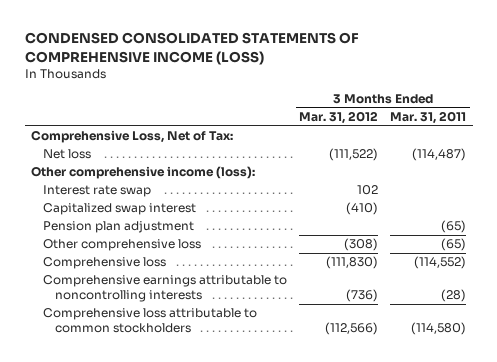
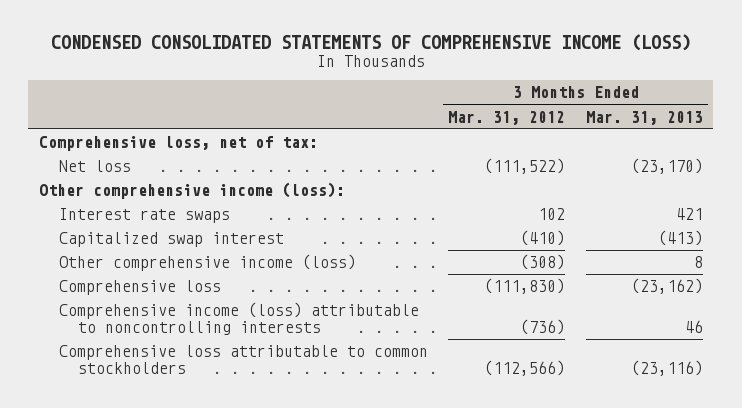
[390,111,467,125] Mar. 31, 2011 -> none
none -> [585,110,703,125] Mar. 31, 2013
[31,130,234,144] Comprehensive Loss, Net of Tax: -> [38,136,318,152] Comprehensive loss, net of tax:
[42,185,151,198] Interest rate swap -> [58,208,230,224] Interest rate swaps
[42,221,194,234] Pension plan adjustment -> none
[42,239,201,252] Other comprehensive loss -> [58,254,356,272] Other comprehensive income (loss)
[42,275,287,303] Comprehensive earnings attributable to noncontrolling interests -> [58,302,419,335] Comprehensive income (loss) attributable to noncontrolling interests

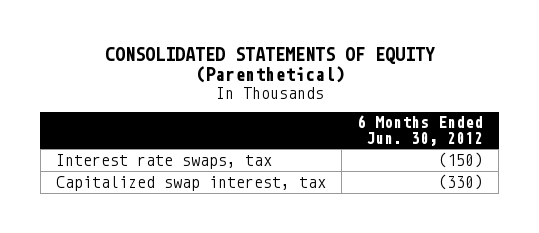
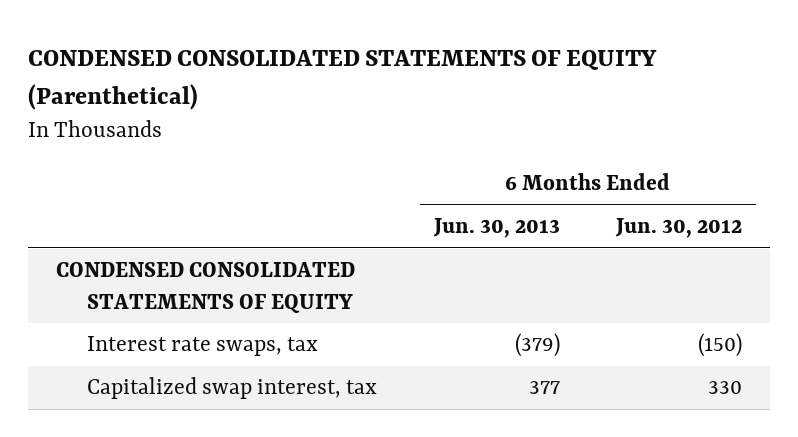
[104,46,435,83] CONSOLIDATED STATEMENTS OF EQUITY (Parenthetical) -> [28,50,658,111] CONDENSED CONSOLIDATED STATEMENTS OF EQUITY (Parenthetical)
none -> [432,218,560,239] Jun. 30, 2013
none -> [56,262,356,313] CONDENSED CONSOLIDATED STATEMENTS OF EQUITY
[438,173,484,190] (330) -> [707,381,742,395] 330

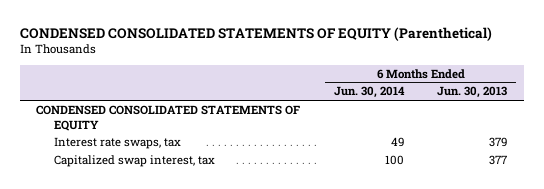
[614,218,742,239] Jun. 30, 2012 -> none
none -> [333,86,405,99] Jun. 30, 2014
[514,333,560,358] (379) -> [489,137,508,148] 379

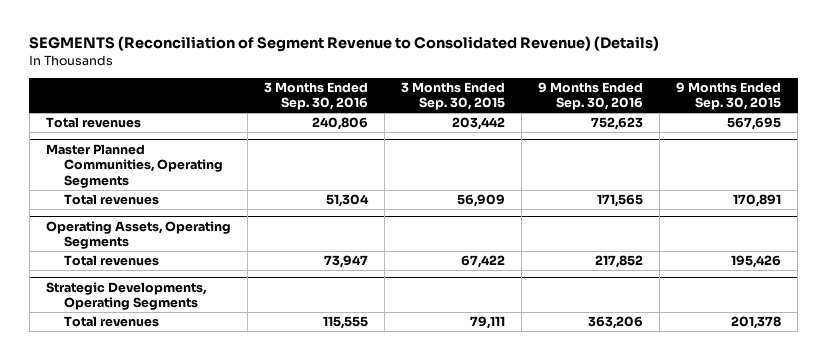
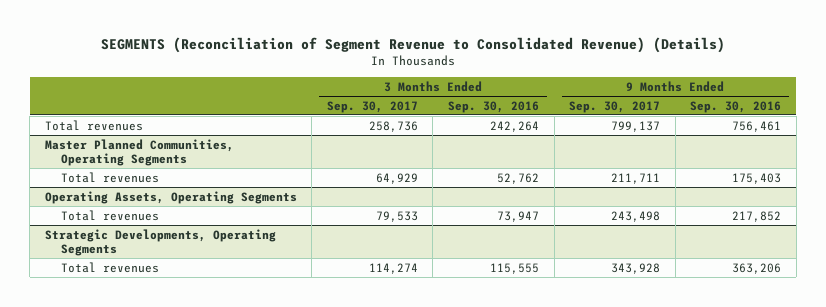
[400,81,505,111] 3 Months Ended Sep. 30, 2015 -> none
[676,81,782,111] 9 Months Ended Sep. 30, 2015 -> none
none -> [326,100,418,113] Sep. 30, 2017
none -> [569,100,661,113] Sep. 30, 2017
[311,117,368,131] 240,806 -> [490,120,540,132] 242,264
[591,117,644,131] 752,623 -> [732,120,782,132] 756,461
[325,194,369,208] 51,304 -> [497,172,540,184] 52,762
[597,194,644,208] 171,565 -> [732,172,782,184] 175,403

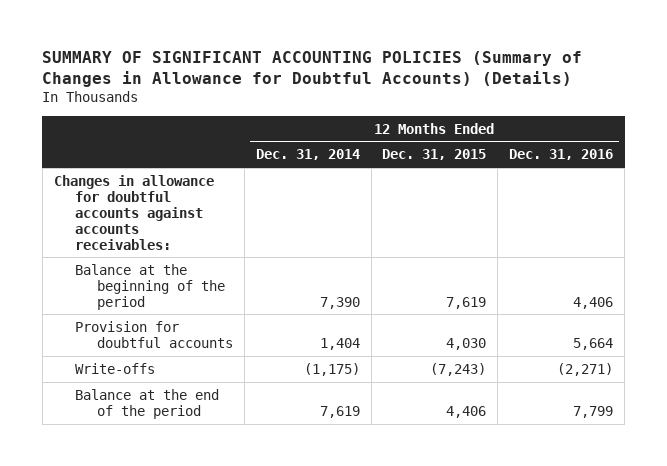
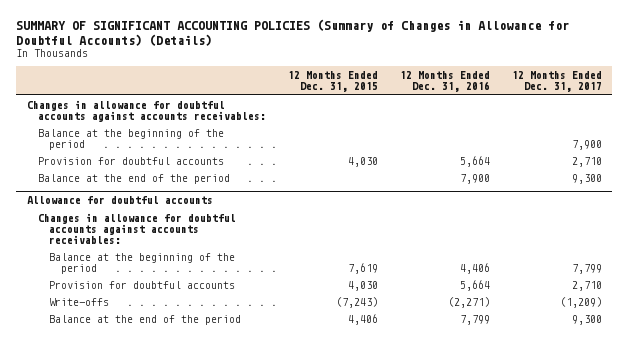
[255,149,360,161] Dec. 31, 2014 -> none
none -> [511,71,602,93] 12 Months Ended Dec. 31, 2017
none -> [38,128,225,150] Balance at the beginning of the period
none -> [38,156,225,165] Provision for doubtful accounts
none -> [38,173,231,184] Balance at the end of the period
none -> [26,196,213,205] Allowance for doubtful accounts
none -> [38,212,237,245] Changes in allowance for doubtful accounts against accounts receivables:

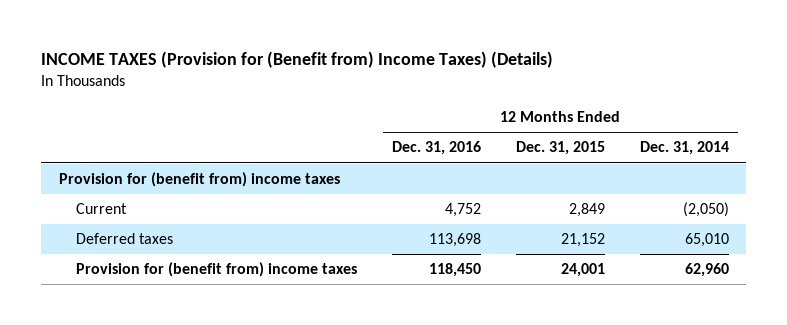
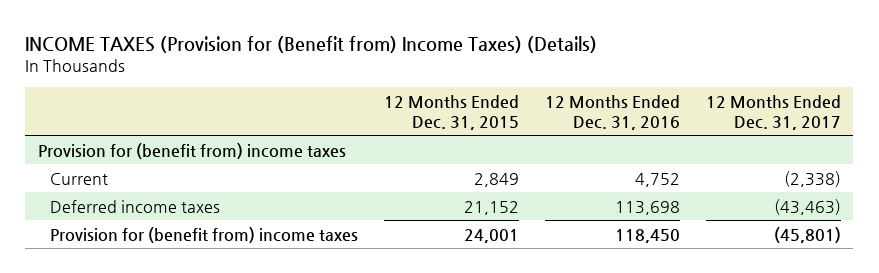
[639,141,729,156] Dec. 31, 2014 -> none
none -> [705,94,841,130] 12 Months Ended Dec. 31, 2017
[76,233,174,245] Deferred taxes -> [50,199,221,213] Deferred income taxes

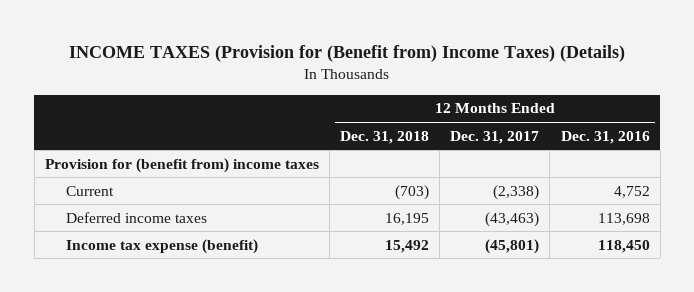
[384,94,520,130] 12 Months Ended Dec. 31, 2015 -> none
none -> [340,130,430,144] Dec. 31, 2018
[50,226,359,243] Provision for (benefit from) income taxes -> [65,238,258,254] Income tax expense (benefit)

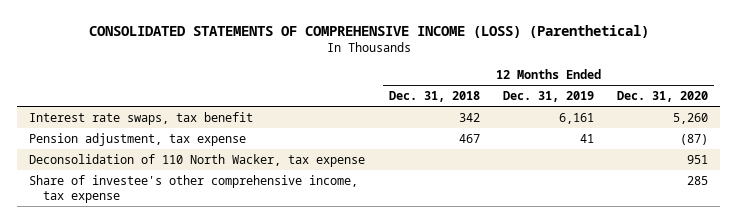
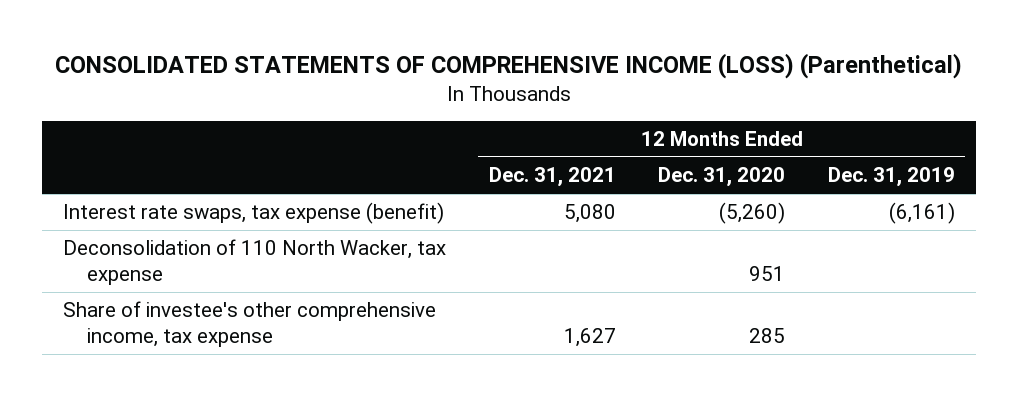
[388,90,480,102] Dec. 31, 2018 -> none
none -> [488,167,616,188] Dec. 31, 2021
[29,132,247,146] Pension adjustment, tax expense -> none
[29,111,254,125] Interest rate swaps, tax benefit -> [63,202,445,225] Interest rate swaps, tax expense (benefit)
[559,112,595,124] 6,161 -> [888,202,955,225] (6,161)
[673,112,709,124] 5,260 -> [719,202,786,225] (5,260)

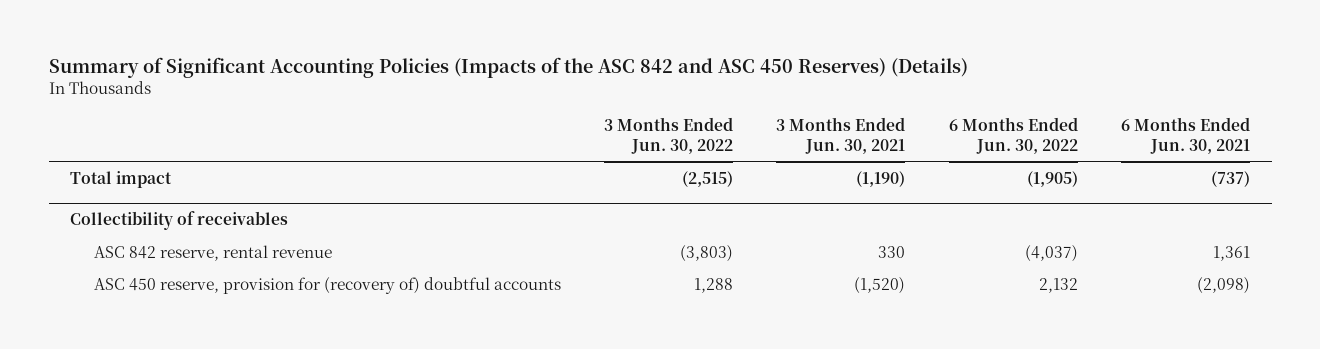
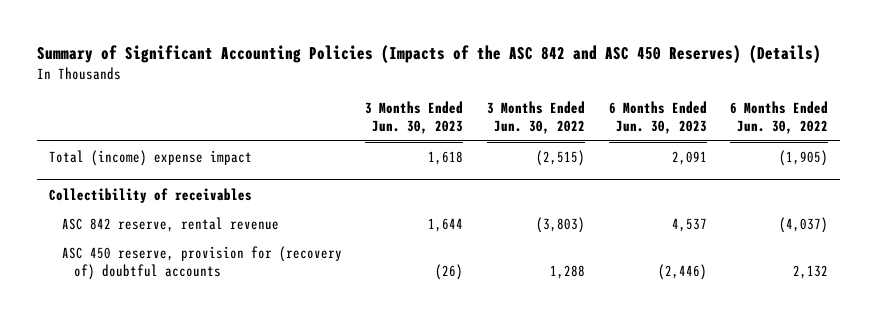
[776,117,906,154] 3 Months Ended Jun. 30, 2021 -> none
[1121,117,1251,154] 6 Months Ended Jun. 30, 2021 -> none
none -> [365,101,464,135] 3 Months Ended Jun. 30, 2023
none -> [608,101,707,135] 6 Months Ended Jun. 30, 2023
[70,170,173,188] Total impact -> [48,149,252,166] Total (income) expense impact

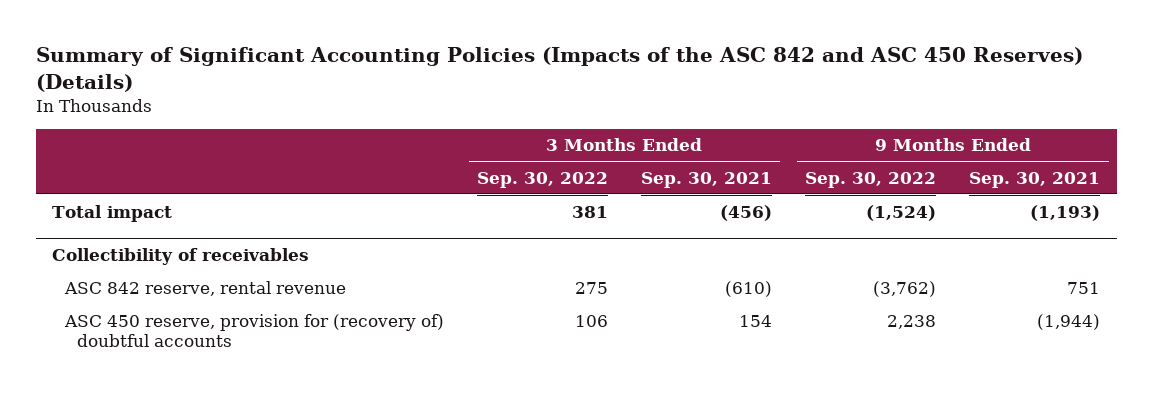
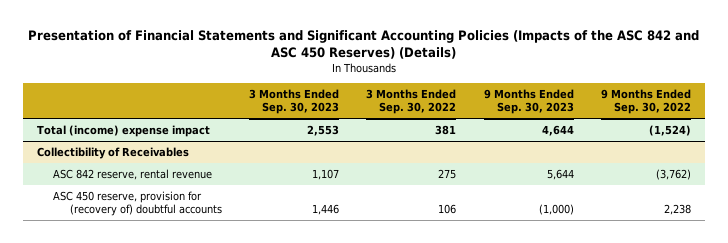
[35,47,1083,92] Summary of Significant Accounting Policies (Impacts of the ASC 842 and ASC 450 Reserves) (Details) -> [28,30,700,60] Presentation of Financial Statements and Significant Accounting Policies (Impacts of the ASC 842 and ASC 450 Reserves) (Details)
[641,171,773,188] Sep. 30, 2021 -> none
[969,171,1101,188] Sep. 30, 2021 -> none
none -> [249,88,340,115] 3 Months Ended Sep. 30, 2023
none -> [483,88,574,115] 9 Months Ended Sep. 30, 2023
[52,204,173,222] Total impact -> [36,124,210,137] Total (income) expense impact
[52,247,310,265] Collectibility of receivables -> [36,146,189,159] Collectibility of Receivables

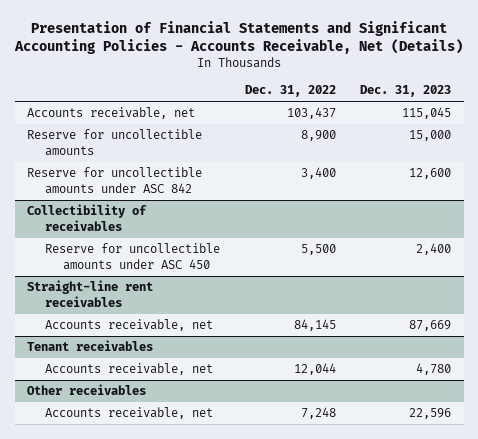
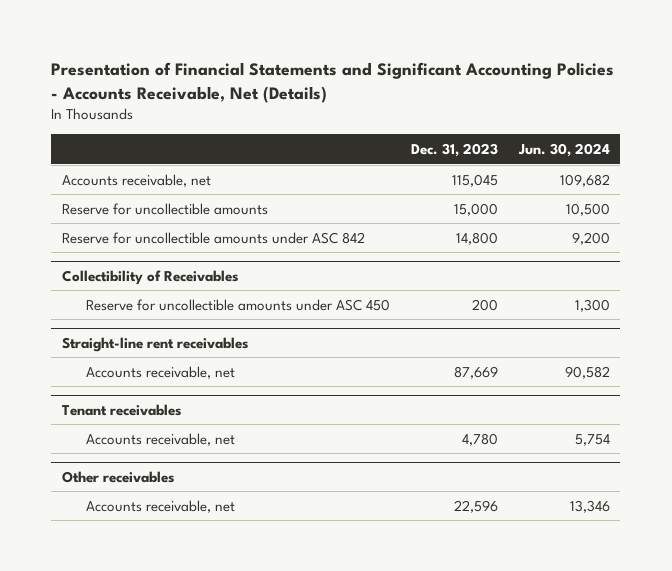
[244,85,336,98] Dec. 31, 2022 -> none
none -> [517,143,610,158] Jun. 30, 2024
[409,168,452,180] 12,600 -> [455,231,498,245] 14,800
[27,204,148,231] Collectibility of receivables -> [62,269,239,285] Collectibility of Receivables
[416,243,452,256] 2,400 -> [471,298,498,311] 200

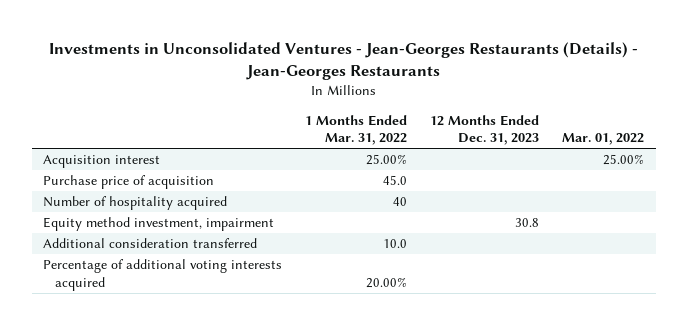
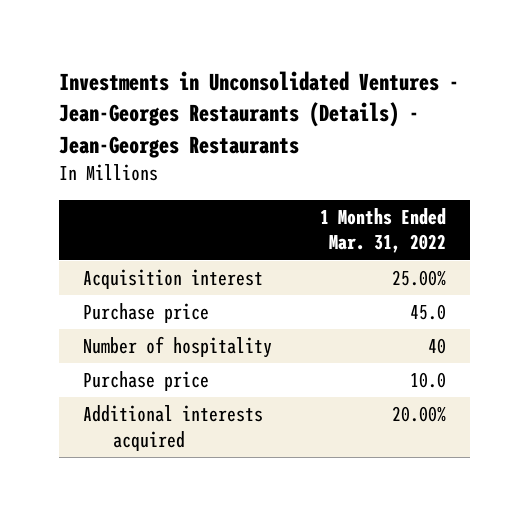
[430,114,540,146] 12 Months Ended Dec. 31, 2023 -> none
[562,133,645,146] Mar. 01, 2022 -> none
[43,217,275,232] Equity method investment, impairment -> none
[43,175,215,190] Purchase price of acquisition -> [83,303,210,324] Purchase price
[43,196,228,211] Number of hospitality acquired -> [83,336,273,359] Number of hospitality
[43,238,258,249] Additional consideration transferred -> [83,371,210,392] Purchase price
[43,259,283,291] Percentage of additional voting interests acquired -> [83,405,264,451] Additional interests acquired

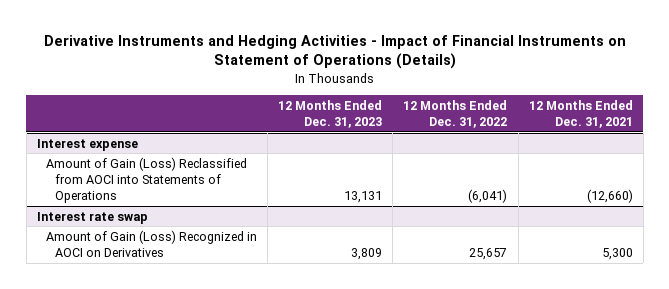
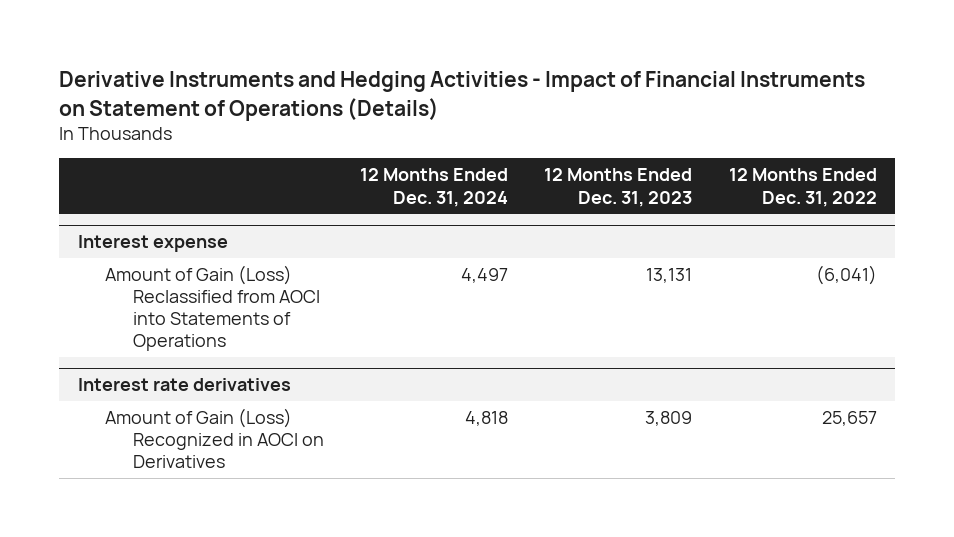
[528,100,633,129] 12 Months Ended Dec. 31, 2021 -> none
none -> [359,168,508,207] 12 Months Ended Dec. 31, 2024
[36,211,148,224] Interest rate swap -> [77,378,291,392] Interest rate derivatives

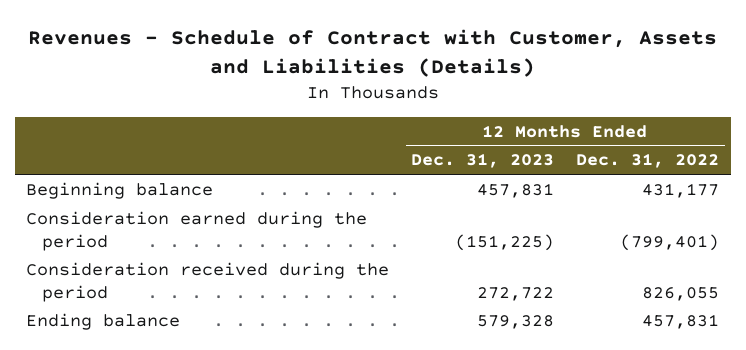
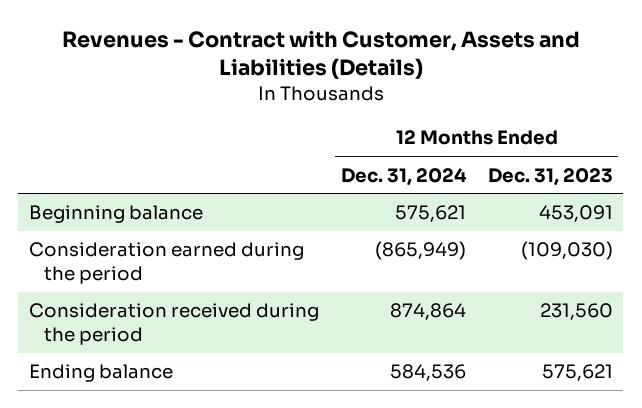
[27,29,717,78] Revenues - Schedule of Contract with Customer, Assets and Liabilities (Details) -> [61,29,580,80] Revenues - Contract with Customer, Assets and Liabilities (Details)
[576,153,720,169] Dec. 31, 2022 -> none
none -> [340,167,467,186] Dec. 31, 2024
[477,182,555,198] 457,831 -> [538,205,613,223] 453,091
[455,233,555,251] (151,225) -> [520,241,613,261] (109,030)
[477,286,555,301] 272,722 -> [539,303,613,321] 231,560
[477,314,555,329] 579,328 -> [541,364,613,382] 575,621

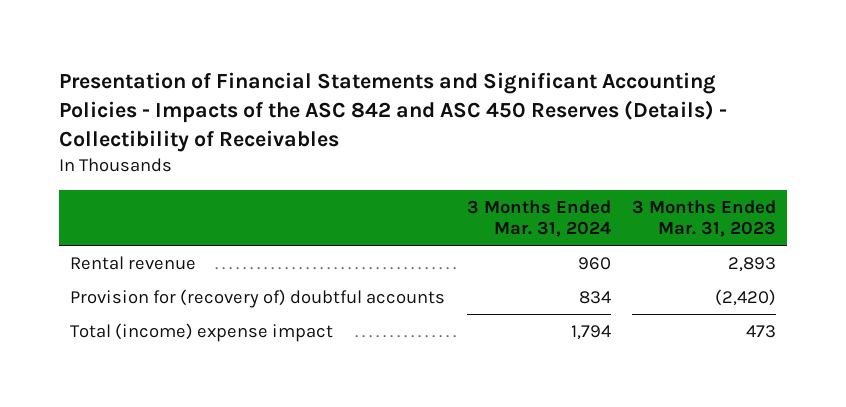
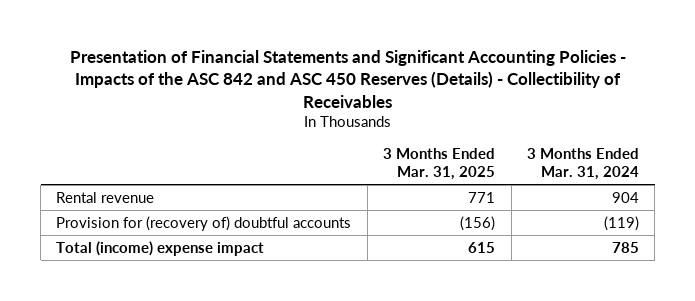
[632,199,777,238] 3 Months Ended Mar. 31, 2023 -> none
none -> [383,148,496,180] 3 Months Ended Mar. 31, 2025
[577,256,611,270] 960 -> [612,191,640,203] 904
[578,290,611,304] 834 -> [604,215,640,231] (119)
[570,324,611,340] 1,794 -> [612,241,640,253] 785

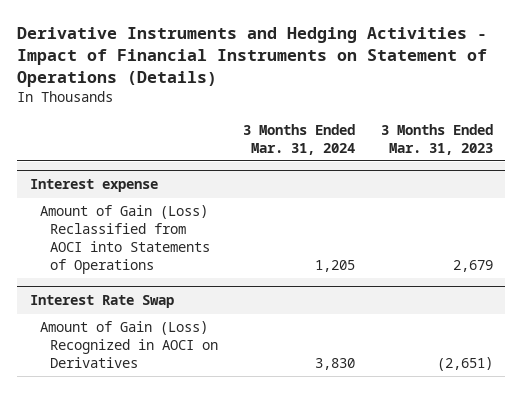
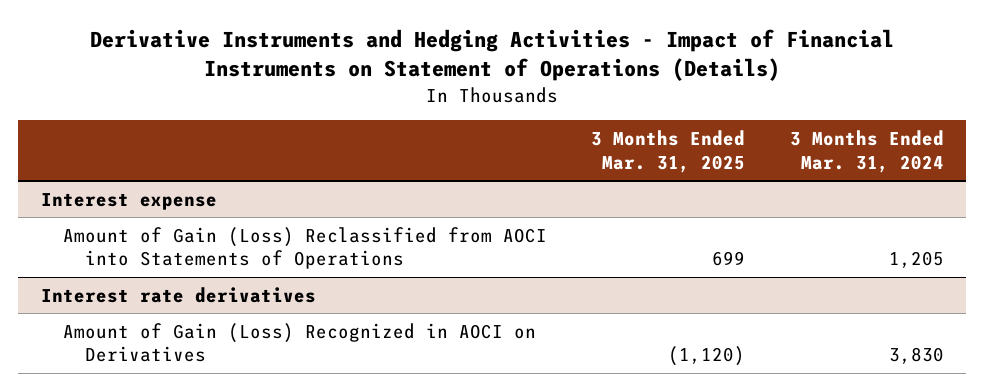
[380,123,493,155] 3 Months Ended Mar. 31, 2023 -> none
none -> [591,130,746,173] 3 Months Ended Mar. 31, 2025
[29,295,174,309] Interest Rate Swap -> [40,286,316,303] Interest rate derivatives

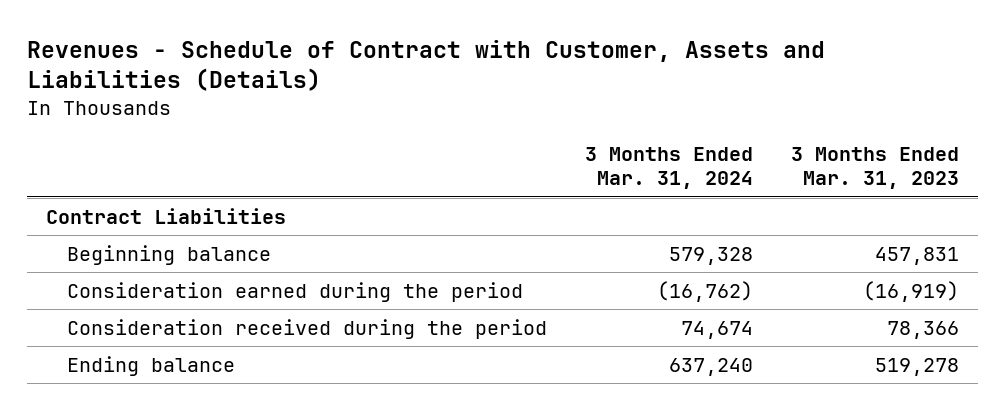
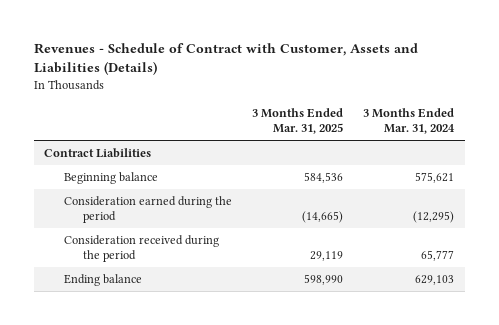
[790,146,959,190] 3 Months Ended Mar. 31, 2023 -> none
none -> [251,108,343,135] 3 Months Ended Mar. 31, 2025
[669,246,754,265] 579,328 -> [415,171,455,183] 575,621
[657,280,754,302] (16,762) -> [413,210,455,223] (12,295)
[681,320,754,339] 74,674 -> [421,249,455,261] 65,777
[669,357,754,376] 637,240 -> [415,274,455,285] 629,103

